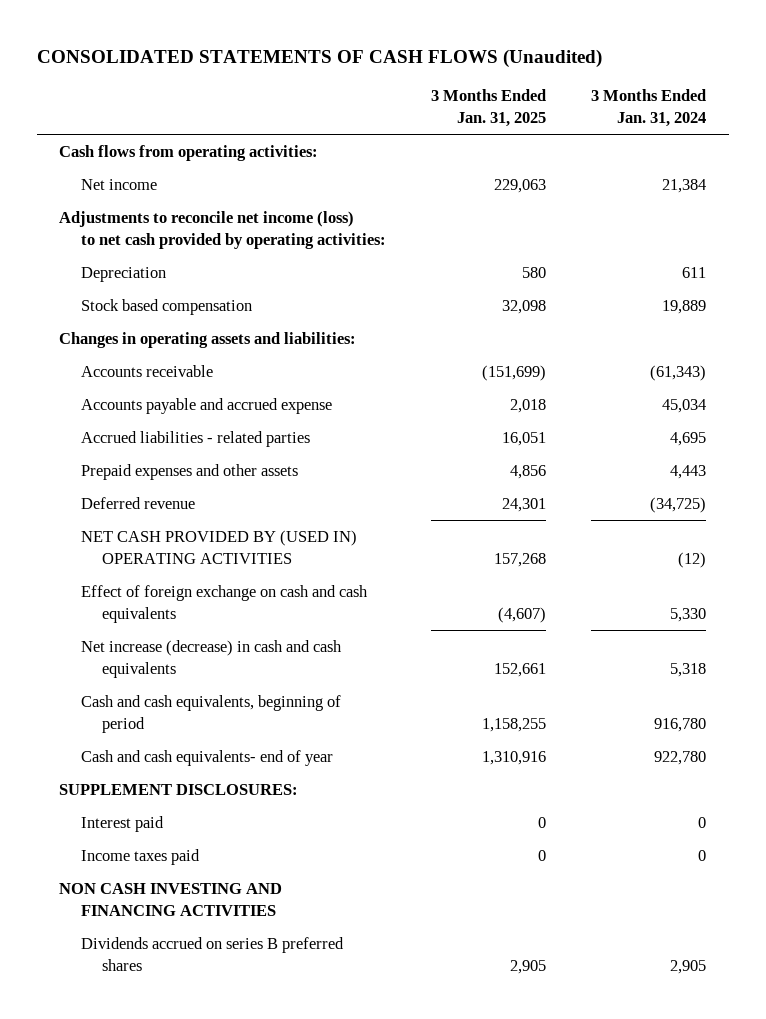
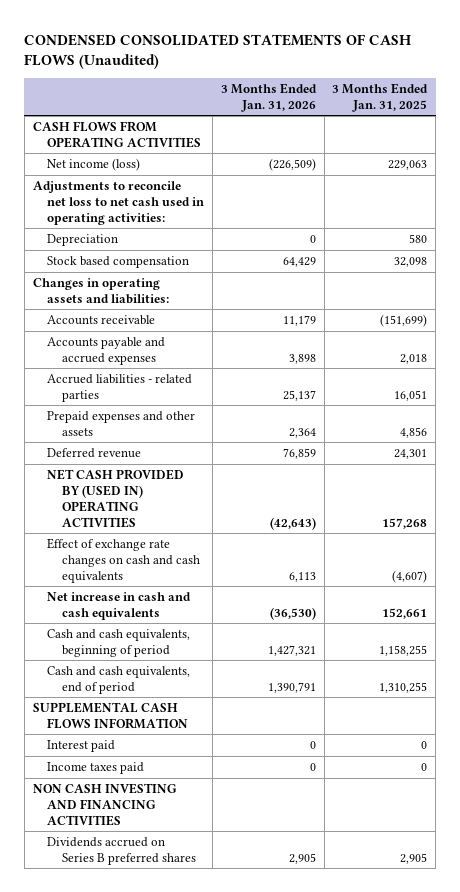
[36,48,602,68] CONSOLIDATED STATEMENTS OF CASH FLOWS (Unaudited) -> [24,33,412,69] CONDENSED CONSOLIDATED STATEMENTS OF CASH FLOWS (Unaudited)
[591,89,707,127] 3 Months Ended Jan. 31, 2024 -> none
none -> [220,82,317,112] 3 Months Ended Jan. 31, 2026
[59,145,319,162] Cash flows from operating activities: -> [32,121,202,148] CASH FLOWS FROM OPERATING ACTIVITIES
[80,179,157,191] Net income -> [47,158,141,172] Net income (loss)
[59,211,386,249] Adjustments to reconcile net income (loss) to net cash provided by operating activities: -> [32,181,205,225] Adjustments to reconcile net loss to net cash used in operating activities:
[80,398,332,415] Accounts payable and accrued expense -> [47,337,166,365] Accounts payable and accrued expenses
[80,585,368,623] Effect of foreign exchange on cash and cash equivalents -> [47,538,200,583] Effect of exchange rate changes on cash and cash equivalents
[80,640,342,678] Net increase (decrease) in cash and cash equivalents -> [47,592,192,620] Net increase in cash and cash equivalents
[80,750,333,767] Cash and cash equivalents- end of year -> [47,666,191,694] Cash and cash equivalents, end of period
[482,751,547,766] 1,310,916 -> [379,681,428,693] 1,310,255
[59,784,299,796] SUPPLEMENT DISCLOSURES: -> [32,702,189,729] SUPPLEMENTAL CASH FLOWS INFORMATION
[80,937,344,971] Dividends accrued on series B preferred shares -> [47,837,196,865] Dividends accrued on Series B preferred shares

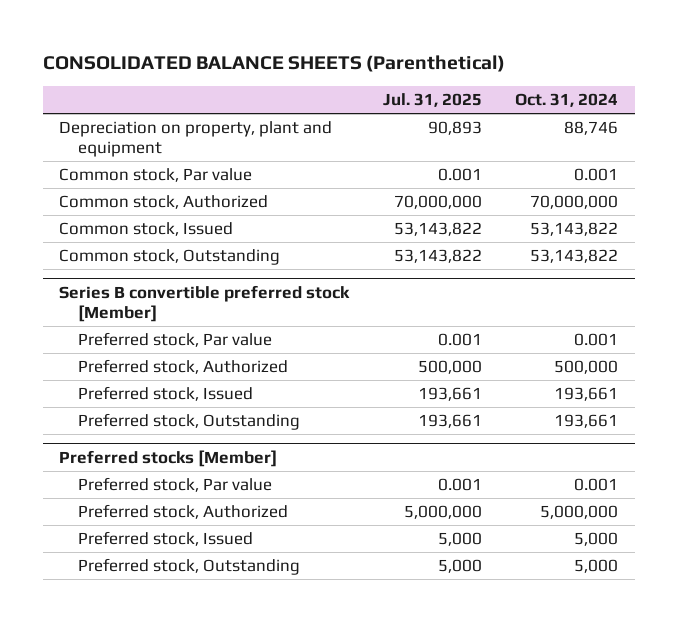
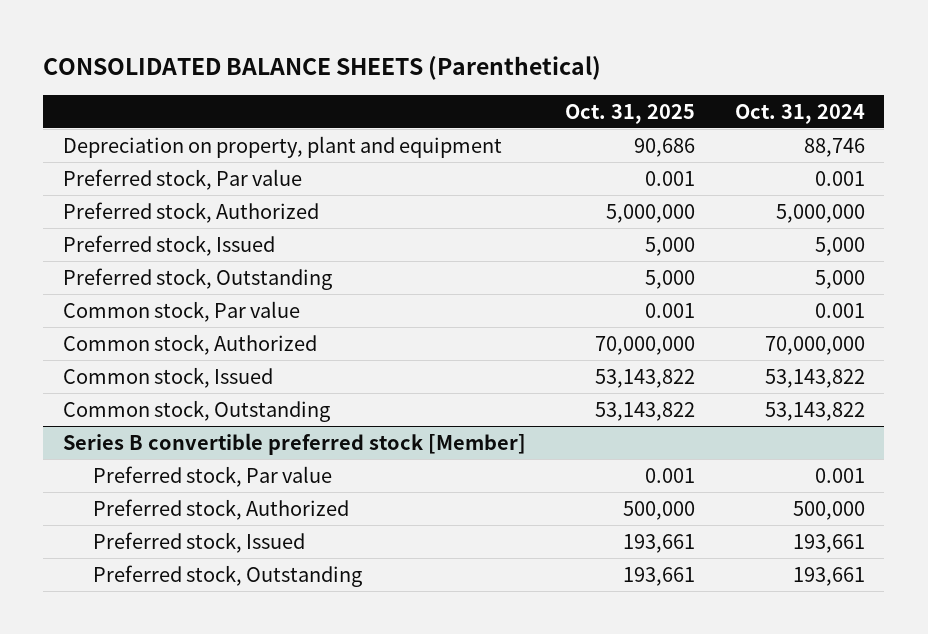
[382,92,482,107] Jul. 31, 2025 -> none
none -> [565,103,696,124] Oct. 31, 2025
none -> [62,168,302,190] Preferred stock, Par value
none -> [62,201,319,223] Preferred stock, Authorized
none -> [62,234,275,256] Preferred stock, Issued
none -> [62,267,332,290] Preferred stock, Outstanding
[59,449,278,467] Preferred stocks [Member] -> none
[78,477,273,493] Preferred stock, Par value -> none
[78,504,289,520] Preferred stock, Authorized -> none
[78,531,254,547] Preferred stock, Issued -> none
[78,558,301,576] Preferred stock, Outstanding -> none

